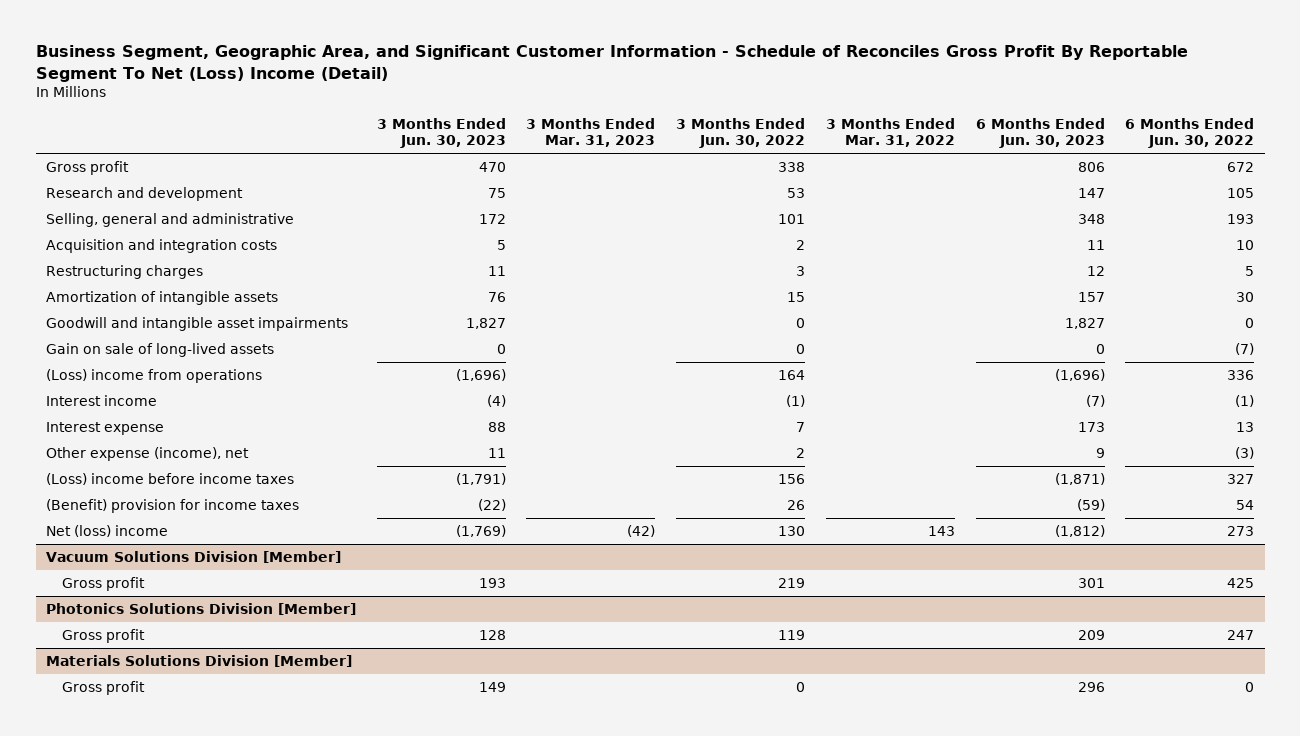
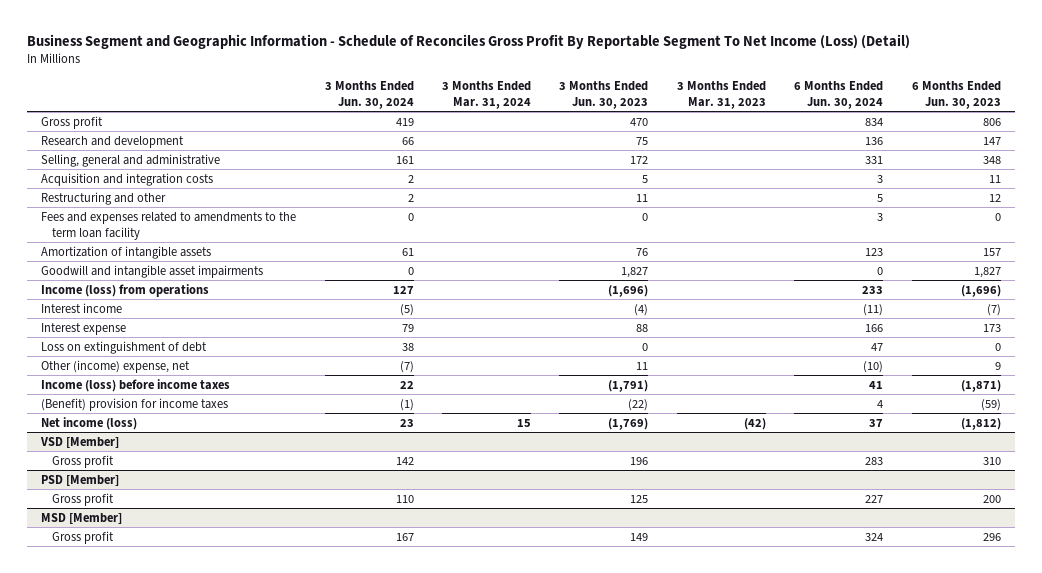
[35,45,1188,82] Business Segment, Geographic Area, and Significant Customer Information - Schedule of Reconciles Gross Profit By Reportable Segment To Net (Loss) Income (Detail) -> [26,34,910,50] Business Segment and Geographic Information - Schedule of Reconciles Gross Profit By Reportable Segment To Net Income (Loss) (Detail)
[676,118,806,149] 3 Months Ended Jun. 30, 2022 -> none
[825,118,955,148] 3 Months Ended Mar. 31, 2022 -> none
[1125,118,1255,149] 6 Months Ended Jun. 30, 2022 -> none
none -> [324,80,414,109] 3 Months Ended Jun. 30, 2024
none -> [441,80,531,109] 3 Months Ended Mar. 31, 2024
none -> [794,80,884,109] 6 Months Ended Jun. 30, 2024
[46,265,204,280] Restructuring charges -> [41,191,167,205] Restructuring and other
none -> [41,211,297,240] Fees and expenses related to amendments to the term loan facility
[46,343,275,358] Gain on sale of long-lived assets -> none
[46,369,263,384] (Loss) income from operations -> [41,283,210,297] Income (loss) from operations
none -> [41,340,208,354] Loss on extinguishment of debt
[46,447,250,462] Other expense (income), net -> [41,359,191,373] Other (income) expense, net
[46,473,295,486] (Loss) income before income taxes -> [41,378,231,392] Income (loss) before income taxes
[46,525,169,538] Net (loss) income -> [41,416,138,430] Net income (loss)
[46,551,342,564] Vacuum Solutions Division [Member] -> [40,436,120,448] VSD [Member]
[478,578,506,589] 193 -> [630,456,649,465] 196
[1077,578,1105,589] 301 -> [982,456,1001,465] 310
[46,603,357,616] Photonics Solutions Division [Member] -> [41,474,120,486] PSD [Member]
[478,630,506,641] 128 -> [630,494,649,503] 125
[1077,630,1105,641] 209 -> [982,494,1001,503] 200
[46,655,353,668] Materials Solutions Division [Member] -> [41,512,123,524] MSD [Member]

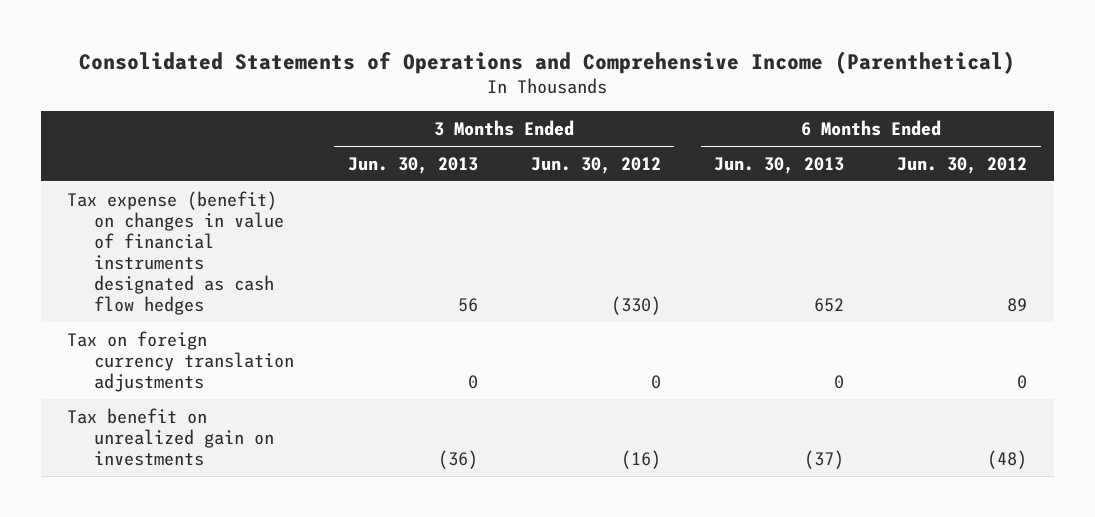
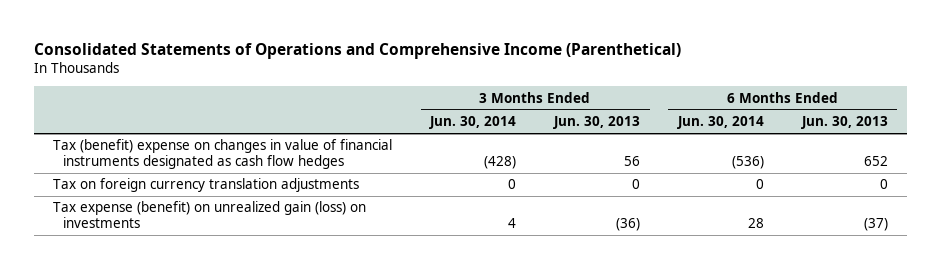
[530,156,661,174] Jun. 30, 2012 -> none
[897,156,1028,174] Jun. 30, 2012 -> none
none -> [429,116,517,130] Jun. 30, 2014
none -> [676,116,764,130] Jun. 30, 2014
[67,190,285,316] Tax expense (benefit) on changes in value of financial instruments designated as cash flow hedges -> [53,139,393,170] Tax (benefit) expense on changes in value of financial instruments designated as cash flow hedges
[67,407,275,466] Tax benefit on unrealized gain on investments -> [53,201,367,229] Tax expense (benefit) on unrealized gain (loss) on investments

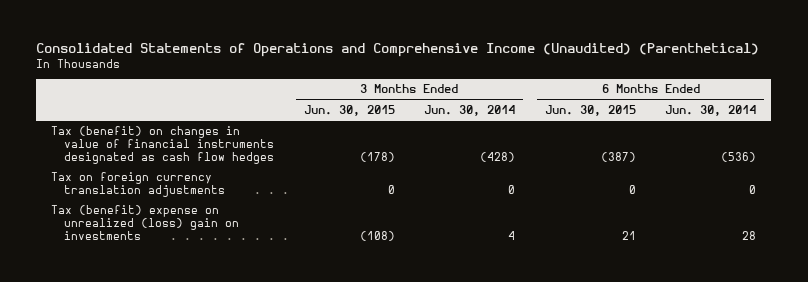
[34,42,682,59] Consolidated Statements of Operations and Comprehensive Income (Parenthetical) -> [36,43,760,58] Consolidated Statements of Operations and Comprehensive Income (Unaudited) (Parenthetical)
[553,116,641,130] Jun. 30, 2013 -> none
[800,116,888,130] Jun. 30, 2013 -> none
none -> [303,104,395,116] Jun. 30, 2015
none -> [544,104,636,116] Jun. 30, 2015
[53,139,393,170] Tax (benefit) expense on changes in value of financial instruments designated as cash flow hedges -> [51,126,274,164] Tax (benefit) on changes in value of financial instruments designated as cash flow hedges
[53,201,367,229] Tax expense (benefit) on unrealized gain (loss) on investments -> [51,205,239,240] Tax (benefit) expense on unrealized (loss) gain on investments

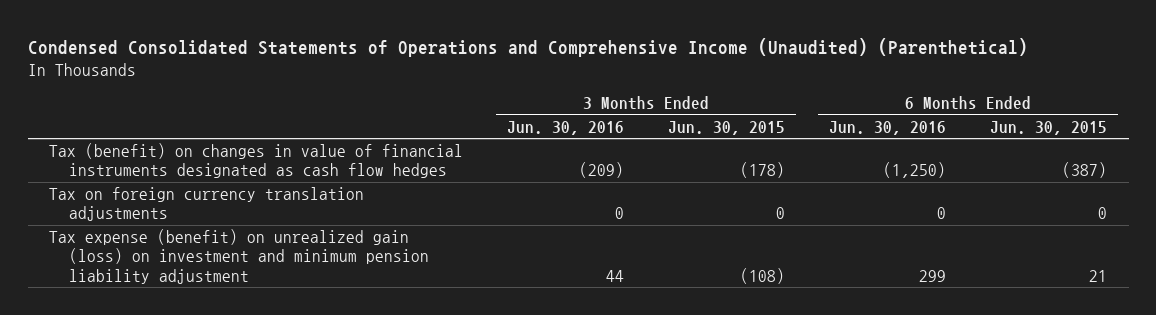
[36,43,760,58] Consolidated Statements of Operations and Comprehensive Income (Unaudited) (Parenthetical) -> [27,37,1028,57] Condensed Consolidated Statements of Operations and Comprehensive Income (Unaudited) (Parenthetical)
[424,104,516,116] Jun. 30, 2014 -> none
[665,104,757,116] Jun. 30, 2014 -> none
none -> [507,120,625,135] Jun. 30, 2016
none -> [829,120,947,135] Jun. 30, 2016
[51,205,239,240] Tax (benefit) expense on unrealized (loss) gain on investments -> [49,229,430,284] Tax expense (benefit) on unrealized gain (loss) on investment and minimum pension liability adjustment

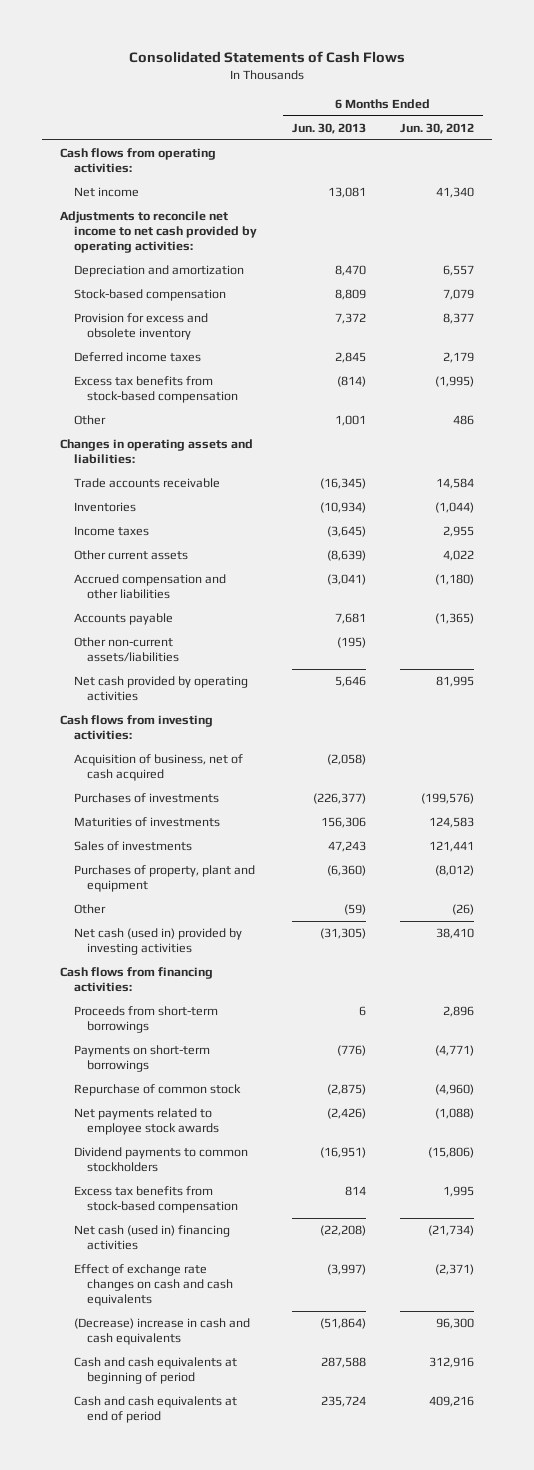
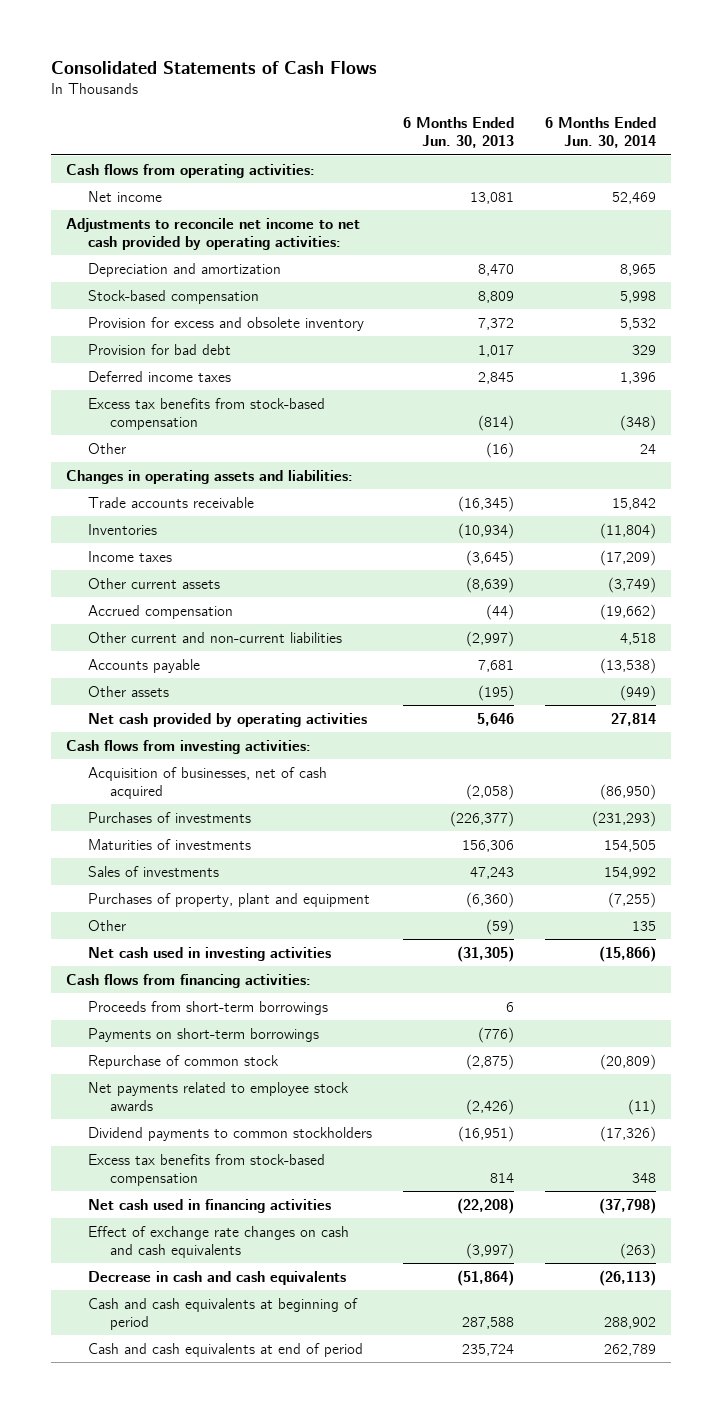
[400,122,475,134] Jun. 30, 2012 -> none
none -> [544,116,656,149] 6 Months Ended Jun. 30, 2014
none -> [88,343,232,355] Provision for bad debt
[334,415,366,427] 1,001 -> [485,441,514,458] (16)
[73,574,226,600] Accrued compensation and other liabilities -> none
none -> [88,604,234,619] Accrued compensation
none -> [88,631,343,643] Other current and non-current liabilities
[73,637,180,663] Other non-current assets/liabilities -> [88,685,170,697] Other assets
[73,754,243,782] Acquisition of business, net of cash acquired -> [88,766,328,800] Acquisition of businesses, net of cash acquired
[73,928,242,956] Net cash (used in) provided by investing activities -> [88,946,332,961] Net cash used in investing activities
[73,1225,230,1251] Net cash (used in) financing activities -> [88,1198,332,1213] Net cash used in financing activities
[73,1318,250,1346] (Decrease) increase in cash and cash equivalents -> [88,1270,347,1285] Decrease in cash and cash equivalents

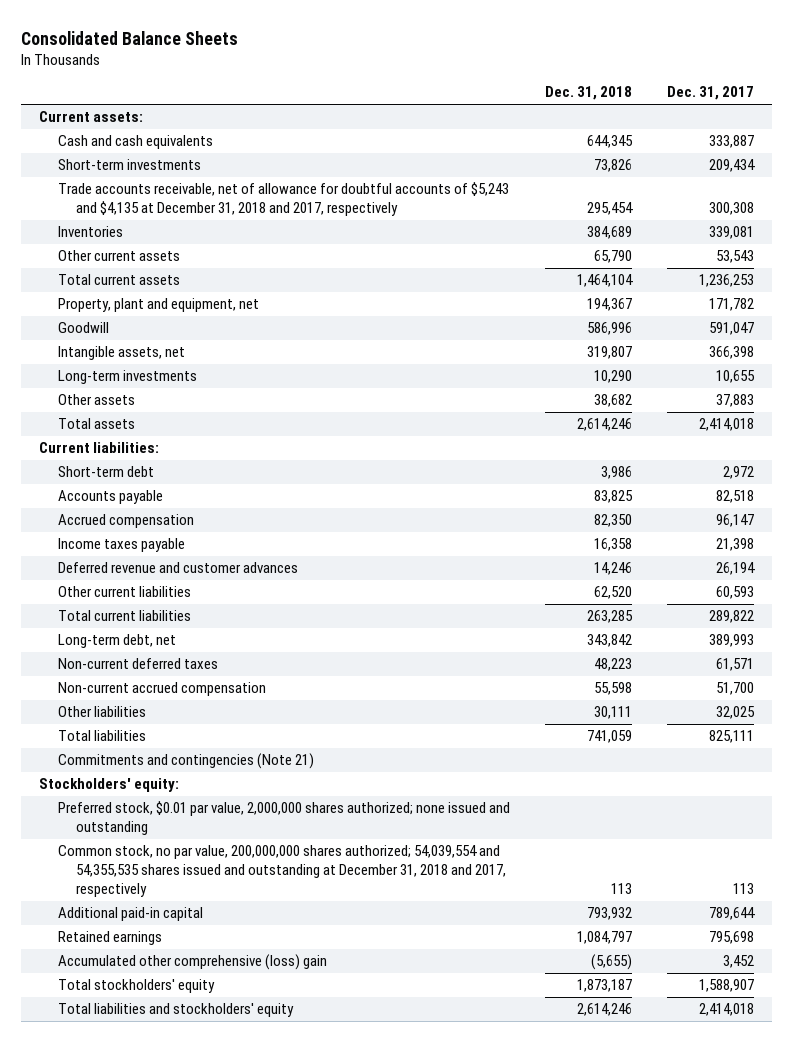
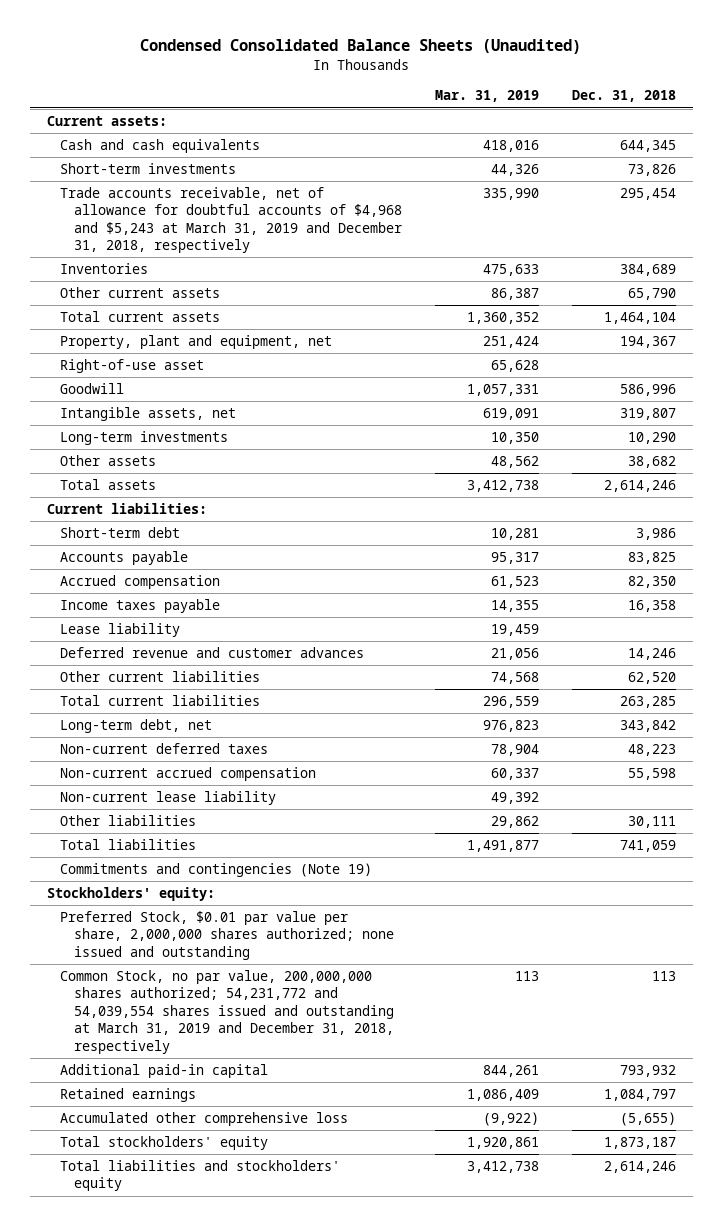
[21,30,239,45] Consolidated Balance Sheets -> [140,39,582,55] Condensed Consolidated Balance Sheets (Unaudited)
[666,86,754,101] Dec. 31, 2017 -> none
none -> [434,90,539,103] Mar. 31, 2019
[57,182,509,217] Trade accounts receivable, net of allowance for doubtful accounts of $5,243 and $4,135 at December 31, 2018 and 2017, respectively -> [60,187,402,254] Trade accounts receivable, net of allowance for doubtful accounts of $4,968 and $5,243 at March 31, 2019 and December 31, 2018, respectively
none -> [60,359,205,374] Right-of-use asset
none -> [60,623,181,638] Lease liability
none -> [60,791,277,806] Non-current lease liability
[57,753,314,770] Commitments and contingencies (Note 21) -> [60,863,373,878] Commitments and contingencies (Note 19)
[57,801,510,836] Preferred stock, $0.01 par value, 2,000,000 shares authorized; none issued and outstanding -> [60,911,394,960] Preferred Stock, $0.01 par value per share, 2,000,000 shares authorized; none issued and outstanding
[57,845,507,897] Common stock, no par value, 200,000,000 shares authorized; 54,039,554 and 54,355,535 shares issued and outstanding at December 31, 2018 and 2017, respectively -> [60,970,394,1054] Common Stock, no par value, 200,000,000 shares authorized; 54,231,772 and 54,039,554 shares issued and outstanding at March 31, 2019 and December 31, 2018, respectively
[57,954,327,971] Accumulated other comprehensive (loss) gain -> [60,1112,349,1127] Accumulated other comprehensive loss

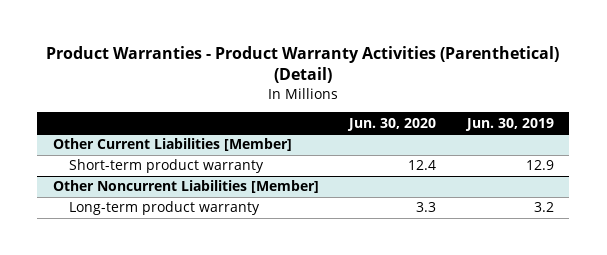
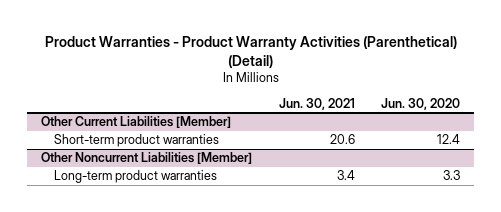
[464,117,554,131] Jun. 30, 2019 -> none
none -> [278,97,355,110] Jun. 30, 2021
[68,159,264,174] Short-term product warranty -> [54,134,220,148] Short-term product warranties
[68,201,260,216] Long-term product warranty -> [54,170,218,184] Long-term product warranties

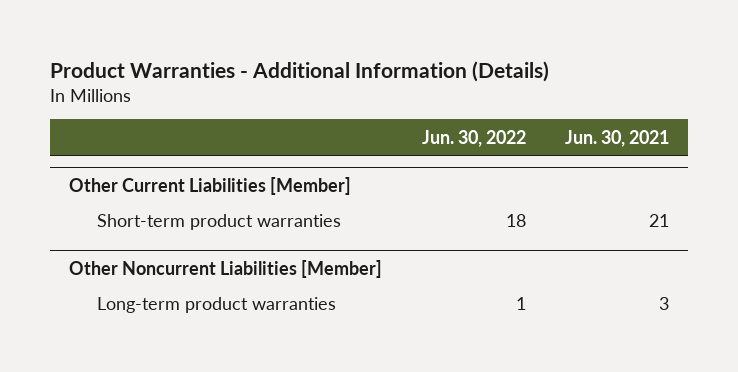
[44,35,457,68] Product Warranties - Product Warranty Activities (Parenthetical) (Detail) -> [49,60,549,82] Product Warranties - Additional Information (Details)
[381,97,461,110] Jun. 30, 2020 -> none
none -> [421,129,526,147] Jun. 30, 2022
[329,134,355,145] 20.6 -> [648,214,669,228] 21
[336,170,355,181] 3.4 -> [658,297,669,311] 3

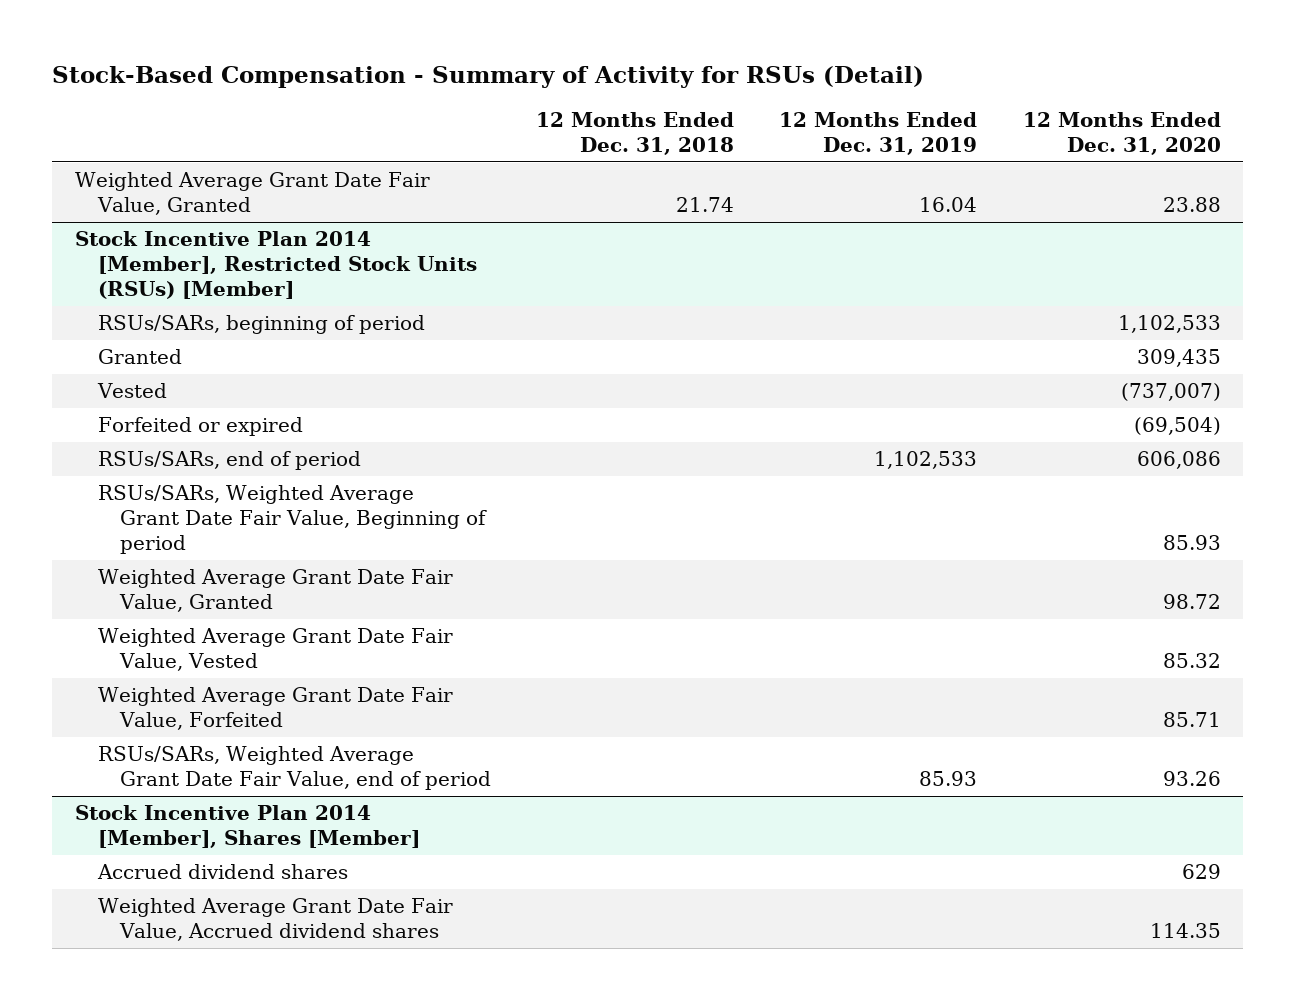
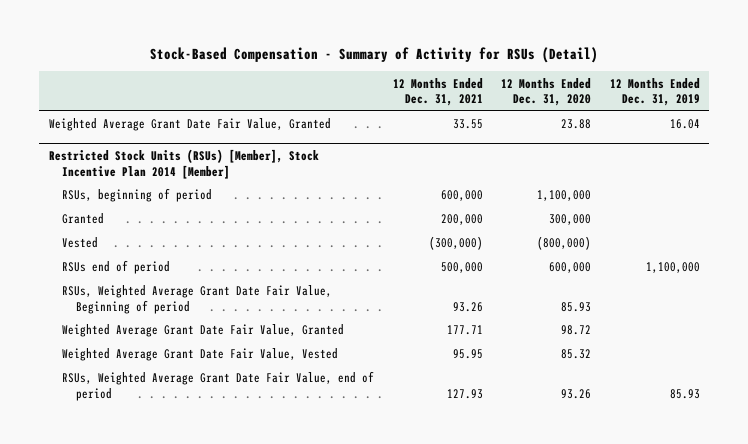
[536,111,735,155] 12 Months Ended Dec. 31, 2018 -> none
none -> [392,77,483,107] 12 Months Ended Dec. 31, 2021
[97,417,303,437] Forfeited or expired -> none
[74,231,477,300] Stock Incentive Plan 2014 [Member], Restricted Stock Units (RSUs) [Member] -> [48,149,319,179] Restricted Stock Units (RSUs) [Member], Stock Incentive Plan 2014 [Member]
[97,315,425,335] RSUs/SARs, beginning of period -> [62,188,213,203] RSUs, beginning of period
[1117,315,1221,334] 1,102,533 -> [537,190,592,202] 1,100,000
[1136,349,1221,368] 309,435 -> [549,214,592,226] 300,000
[1120,383,1221,402] (737,007) -> [537,236,592,251] (800,000)
[97,451,361,471] RSUs/SARs, end of period -> [62,260,171,275] RSUs end of period
[874,451,978,470] 1,102,533 -> [645,262,700,274] 1,100,000
[1136,451,1221,470] 606,086 -> [549,262,592,274] 600,000
[97,485,488,555] RSUs/SARs, Weighted Average Grant Date Fair Value, Beginning of period -> [62,285,333,314] RSUs, Weighted Average Grant Date Fair Value, Beginning of period
[97,687,453,731] Weighted Average Grant Date Fair Value, Forfeited -> none
[74,805,420,849] Stock Incentive Plan 2014 [Member], Shares [Member] -> none
[96,864,348,880] Accrued dividend shares -> none
[97,898,453,942] Weighted Average Grant Date Fair Value, Accrued dividend shares -> none
[97,746,492,791] RSUs/SARs, Weighted Average Grant Date Fair Value, end of period -> [62,371,375,401] RSUs, Weighted Average Grant Date Fair Value, end of period

